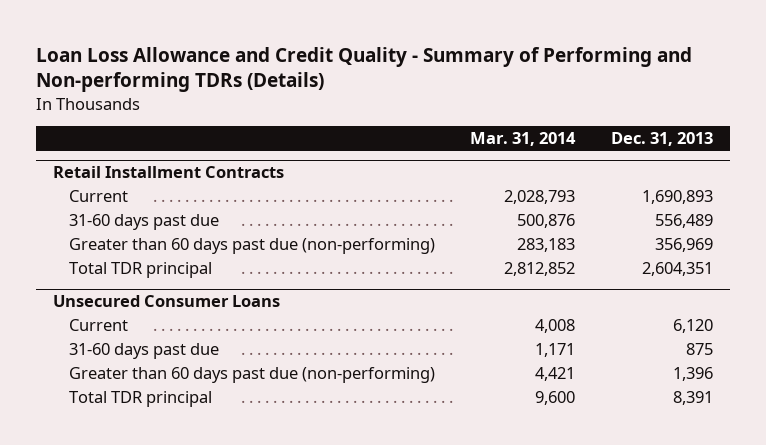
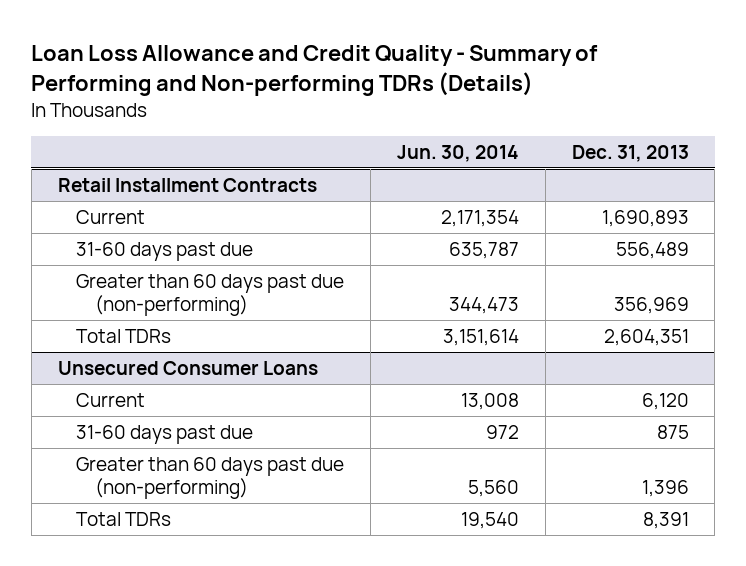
[470,132,577,147] Mar. 31, 2014 -> none
none -> [396,144,519,162] Jun. 30, 2014
[68,261,212,278] Total TDR principal -> [76,328,172,343] Total TDRs
[68,390,212,407] Total TDR principal -> [76,511,172,526] Total TDRs

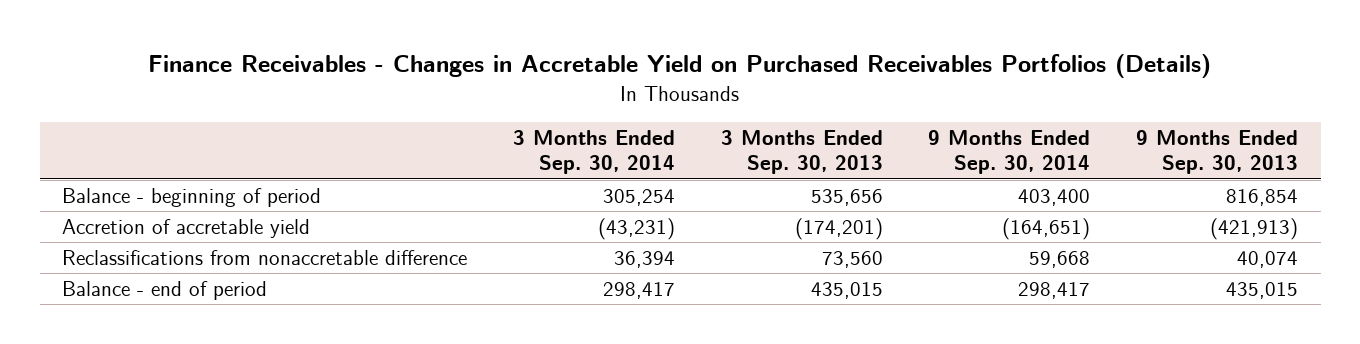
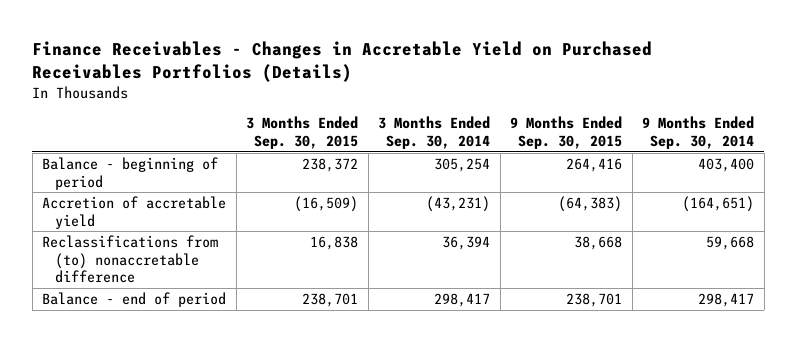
[720,129,883,175] 3 Months Ended Sep. 30, 2013 -> none
[1136,129,1299,175] 9 Months Ended Sep. 30, 2013 -> none
none -> [246,116,359,149] 3 Months Ended Sep. 30, 2015
none -> [510,116,623,149] 9 Months Ended Sep. 30, 2015
[62,250,468,266] Reclassifications from nonaccretable difference -> [42,234,219,284] Reclassifications from (to) nonaccretable difference

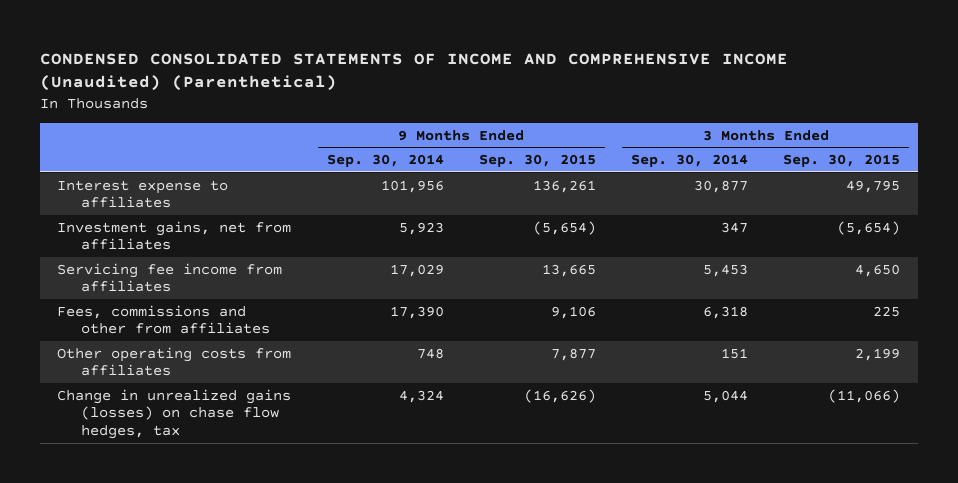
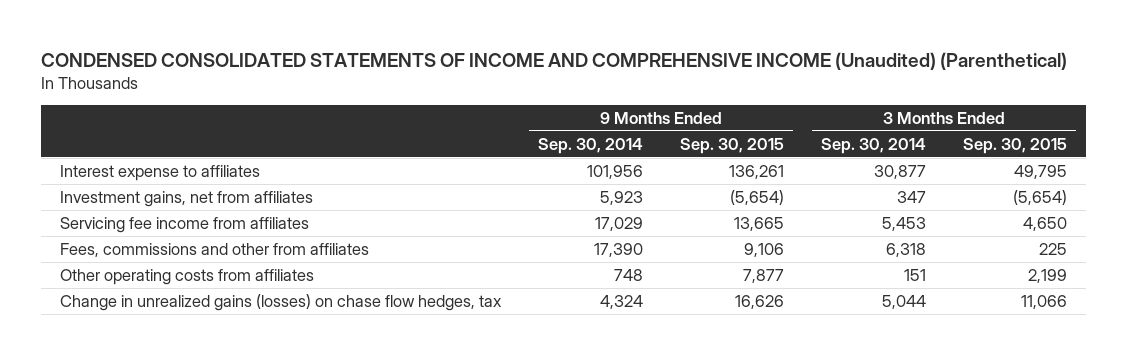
[523,388,596,403] (16,626) -> [734,294,784,309] 16,626
[828,388,901,403] (11,066) -> [1020,294,1067,309] 11,066

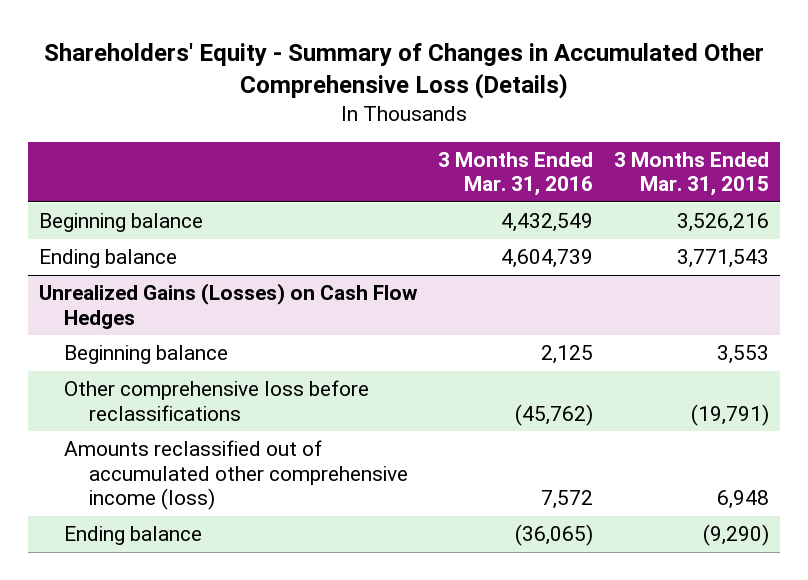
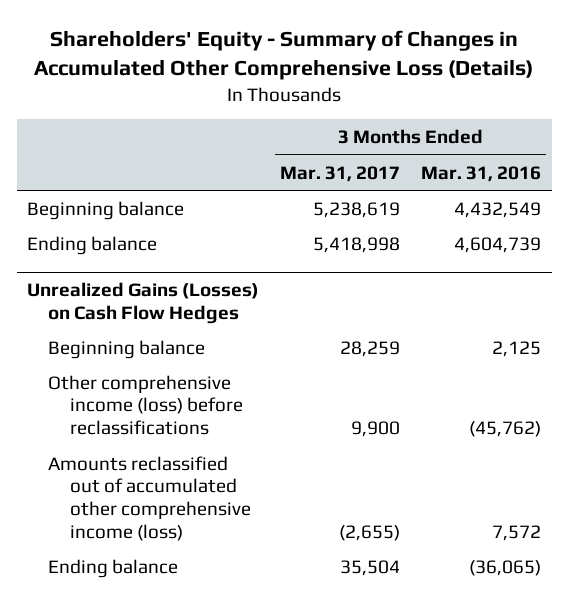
[614,152,770,197] 3 Months Ended Mar. 31, 2015 -> none
none -> [280,165,401,182] Mar. 31, 2017
[64,380,370,421] Other comprehensive loss before reclassifications -> [48,374,243,436] Other comprehensive income (loss) before reclassifications

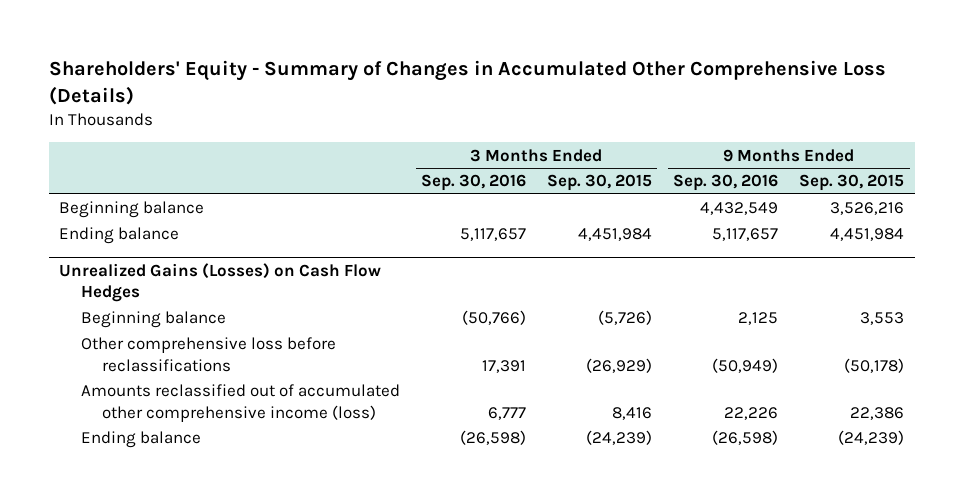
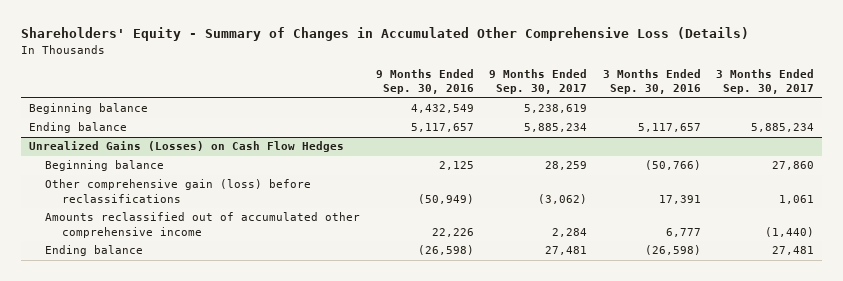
[546,174,652,192] Sep. 30, 2015 -> none
[799,174,905,192] Sep. 30, 2015 -> none
none -> [489,69,588,95] 9 Months Ended Sep. 30, 2017
none -> [716,69,815,95] 3 Months Ended Sep. 30, 2017
[80,337,336,372] Other comprehensive loss before reclassifications -> [45,179,312,203] Other comprehensive gain (loss) before reclassifications
[80,384,400,422] Amounts reclassified out of accumulated other comprehensive income (loss) -> [45,212,361,238] Amounts reclassified out of accumulated other comprehensive income

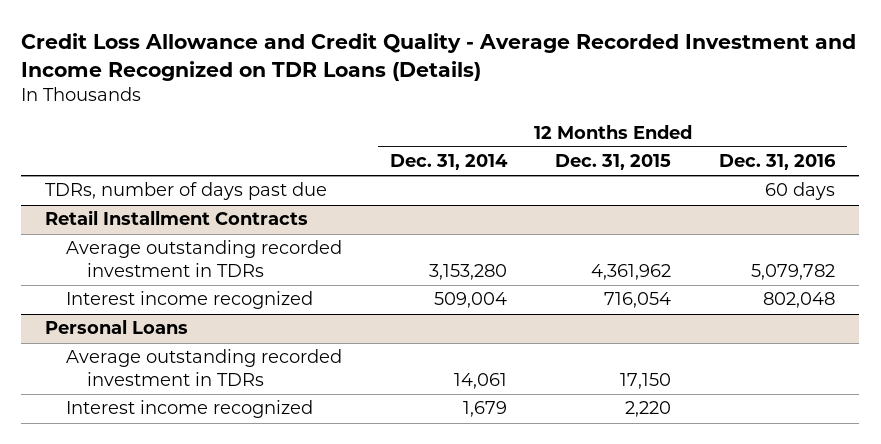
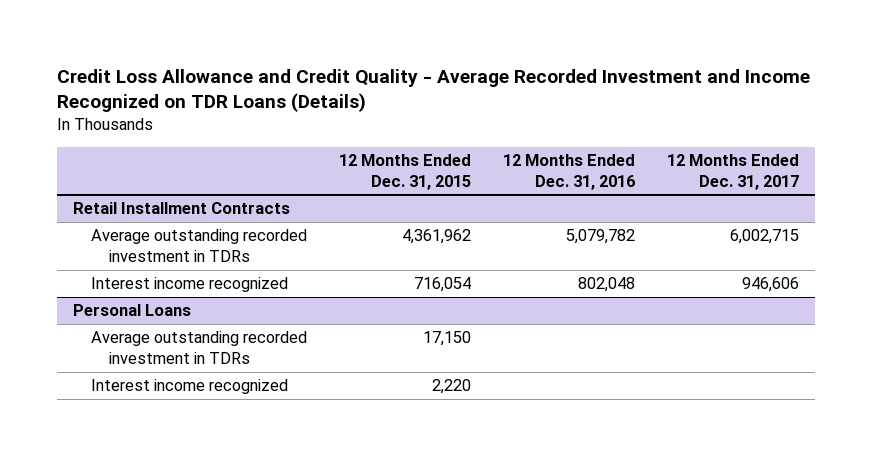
[390,154,509,171] Dec. 31, 2014 -> none
none -> [666,154,799,190] 12 Months Ended Dec. 31, 2017
[45,182,328,201] TDRs, number of days past due -> none

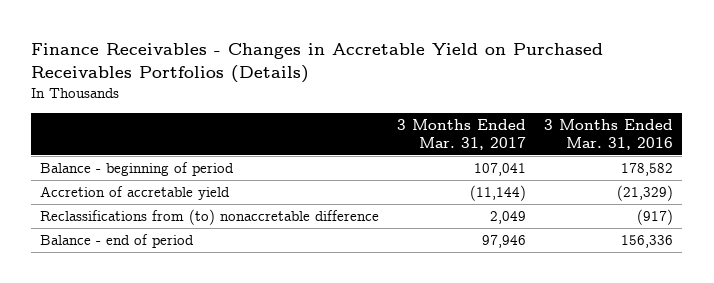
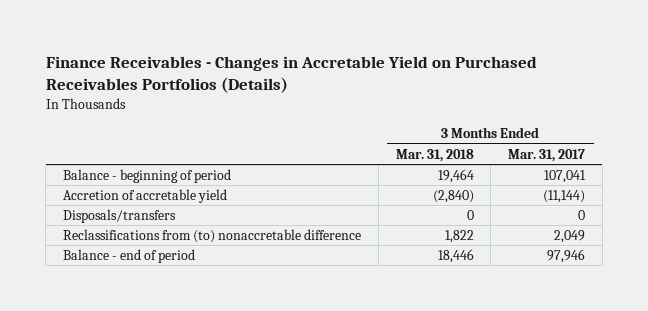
[544,119,674,150] 3 Months Ended Mar. 31, 2016 -> none
none -> [395,148,474,162] Mar. 31, 2018
none -> [63,209,177,224] Disposals/transfers

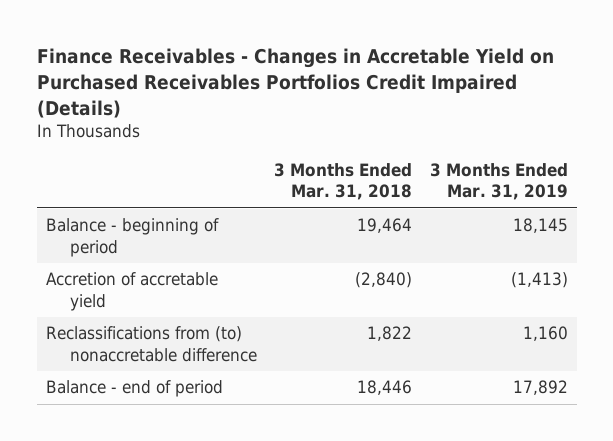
[45,55,537,93] Finance Receivables - Changes in Accretable Yield on Purchased Receivables Portfolios (Details) -> [36,47,554,118] Finance Receivables - Changes in Accretable Yield on Purchased Receivables Portfolios Credit Impaired (Details)
[508,148,586,162] Mar. 31, 2017 -> none
none -> [429,163,568,201] 3 Months Ended Mar. 31, 2019
[63,209,177,224] Disposals/transfers -> none

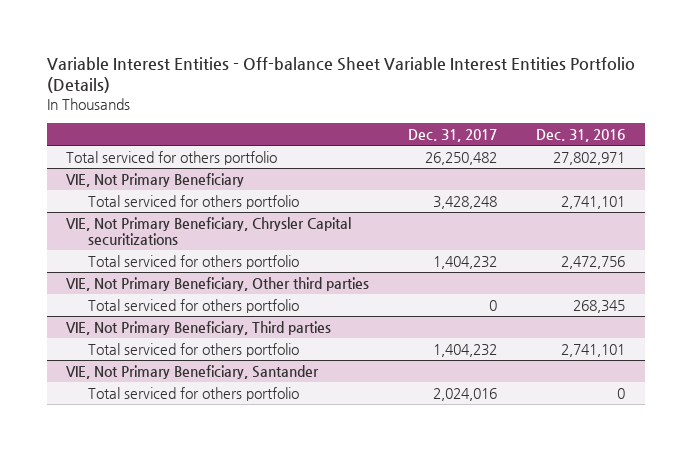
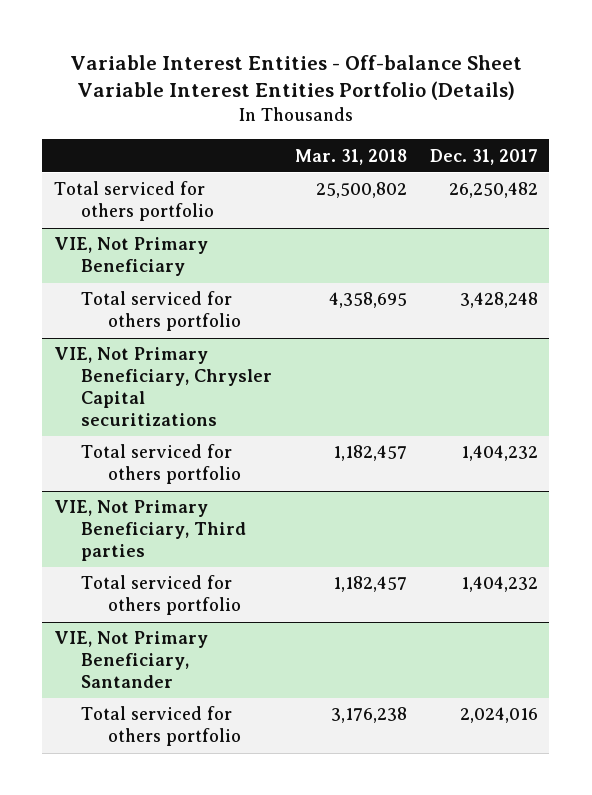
[536,129,626,143] Dec. 31, 2016 -> none
none -> [294,148,407,165] Mar. 31, 2018
[66,276,370,291] VIE, Not Primary Beneficiary, Other third parties -> none
[88,298,300,313] Total serviced for others portfolio -> none

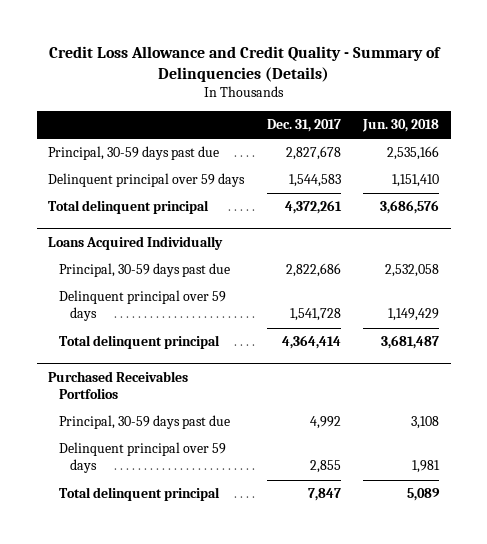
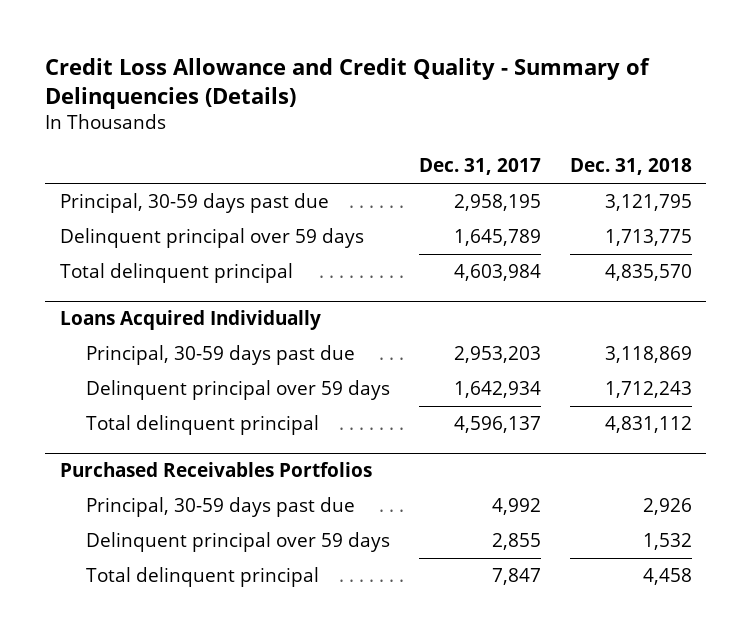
[362,119,440,133] Jun. 30, 2018 -> none
none -> [569,158,692,176] Dec. 31, 2018
[285,146,341,161] 2,827,678 -> [453,194,541,212] 2,958,195
[288,174,341,188] 1,544,583 -> [453,229,541,247] 1,645,789
[284,200,342,215] 4,372,261 -> [453,264,541,282] 4,603,984
[285,263,341,278] 2,822,686 -> [453,346,541,364] 2,953,203
[289,308,341,322] 1,541,728 -> [453,381,541,399] 1,642,934
[281,335,341,350] 4,364,414 -> [453,416,541,434] 4,596,137

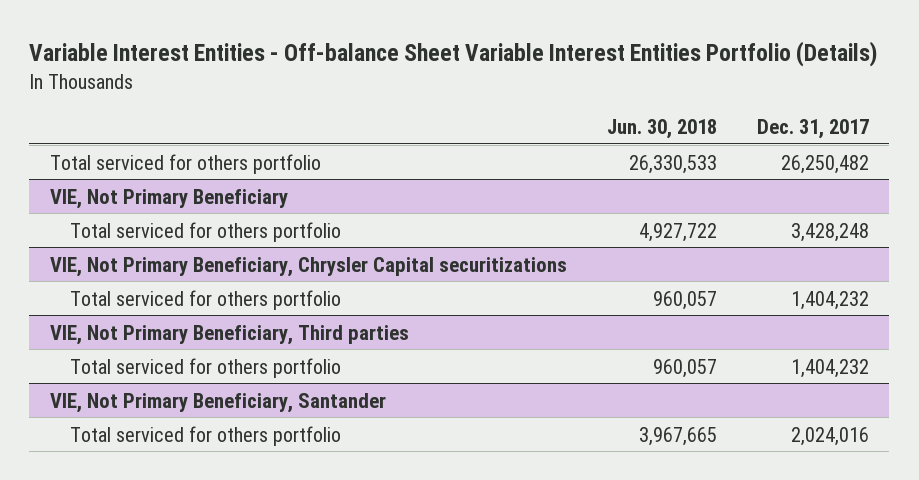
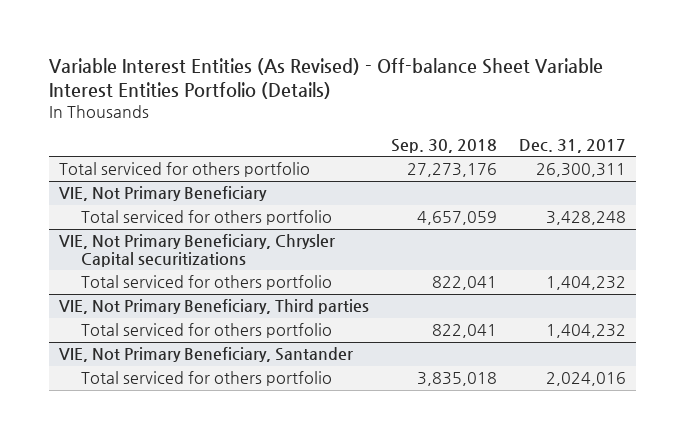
[29,41,878,68] Variable Interest Entities - Off-balance Sheet Variable Interest Entities Portfolio (Details) -> [48,58,603,100] Variable Interest Entities (As Revised) - Off-balance Sheet Variable Interest Entities Portfolio (Details)
[606,118,717,139] Jun. 30, 2018 -> none
none -> [390,138,497,153] Sep. 30, 2018
[780,154,869,174] 26,250,482 -> [535,163,626,178] 26,300,311

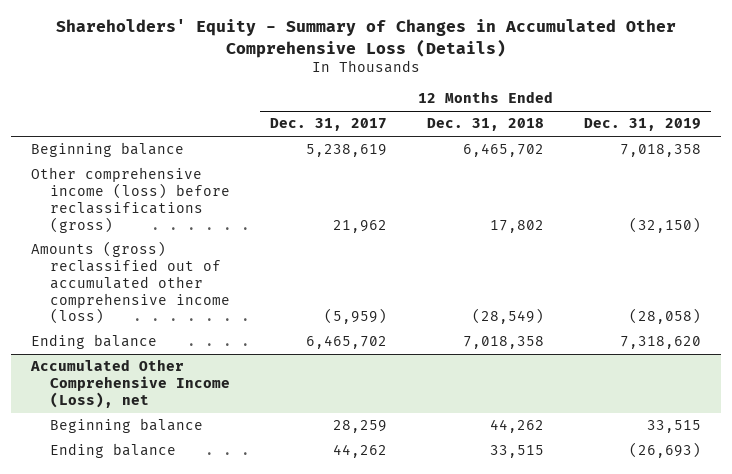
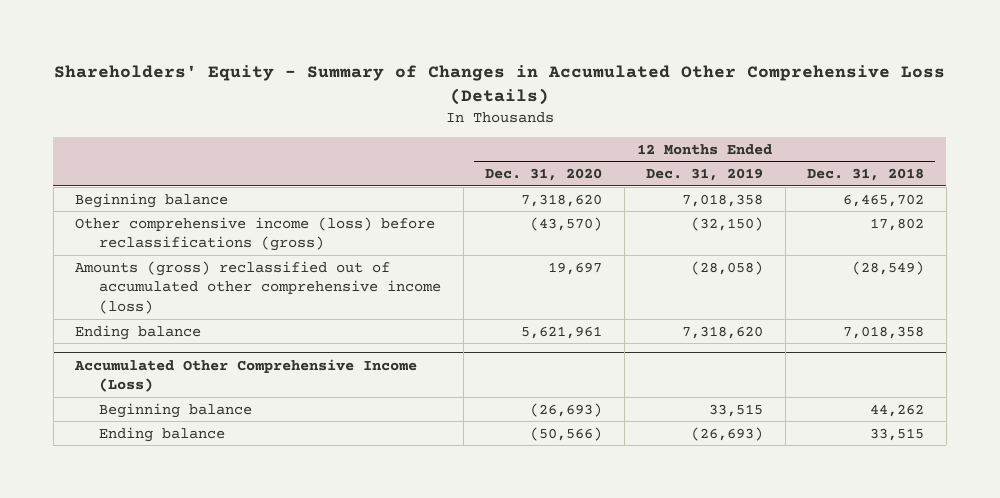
[270,118,388,132] Dec. 31, 2017 -> none
none -> [485,168,603,182] Dec. 31, 2020
[30,359,231,408] Accumulated Other Comprehensive Income (Loss), net -> [74,358,418,393] Accumulated Other Comprehensive Income (Loss)

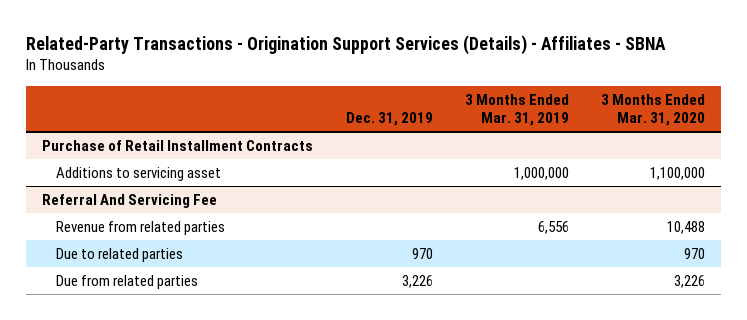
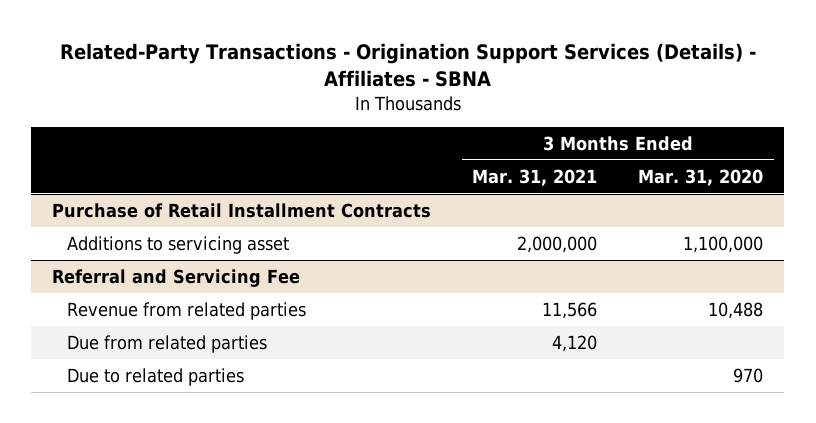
[345,111,433,126] Dec. 31, 2019 -> none
[464,93,569,126] 3 Months Ended Mar. 31, 2019 -> none
none -> [472,168,598,186] Mar. 31, 2021
[42,194,218,209] Referral And Servicing Fee -> [52,268,301,287] Referral and Servicing Fee
none -> [67,334,268,353] Due from related parties
[55,275,198,290] Due from related parties -> none

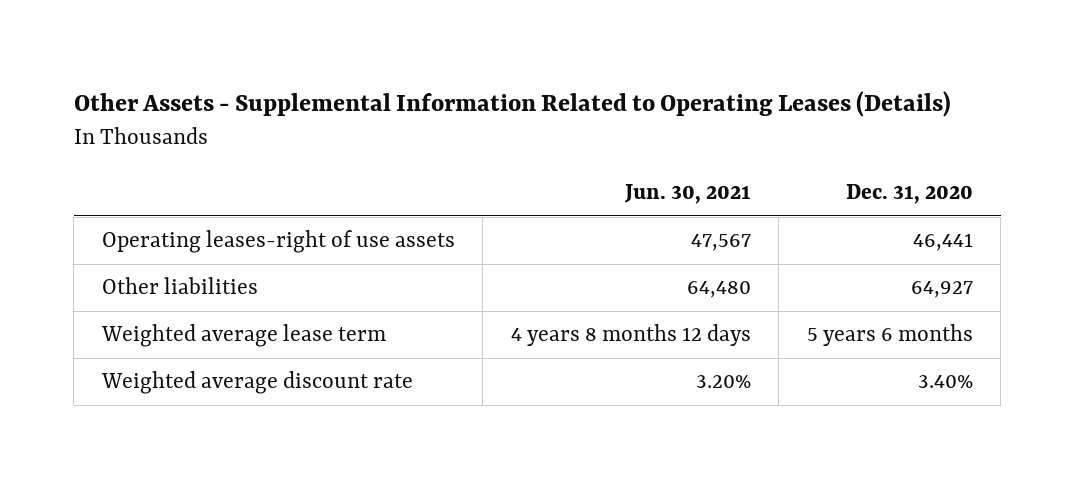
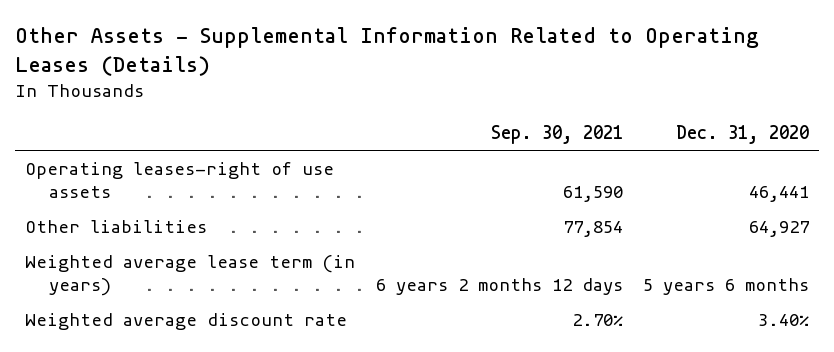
[623,184,751,205] Jun. 30, 2021 -> none
none -> [490,125,623,145] Sep. 30, 2021
[100,324,386,348] Weighted average lease term -> [25,254,356,296] Weighted average lease term (in years)

